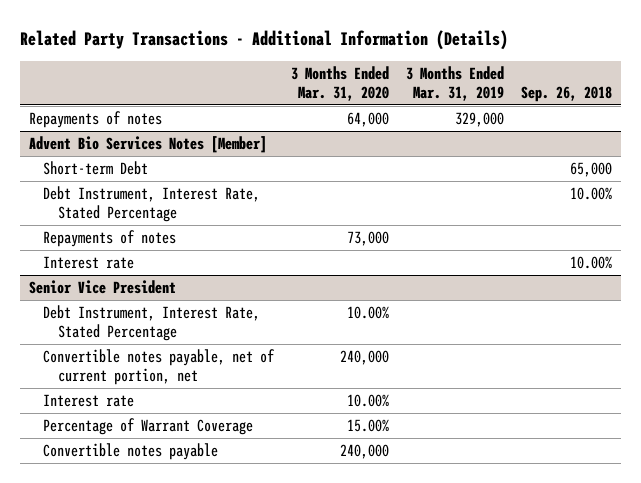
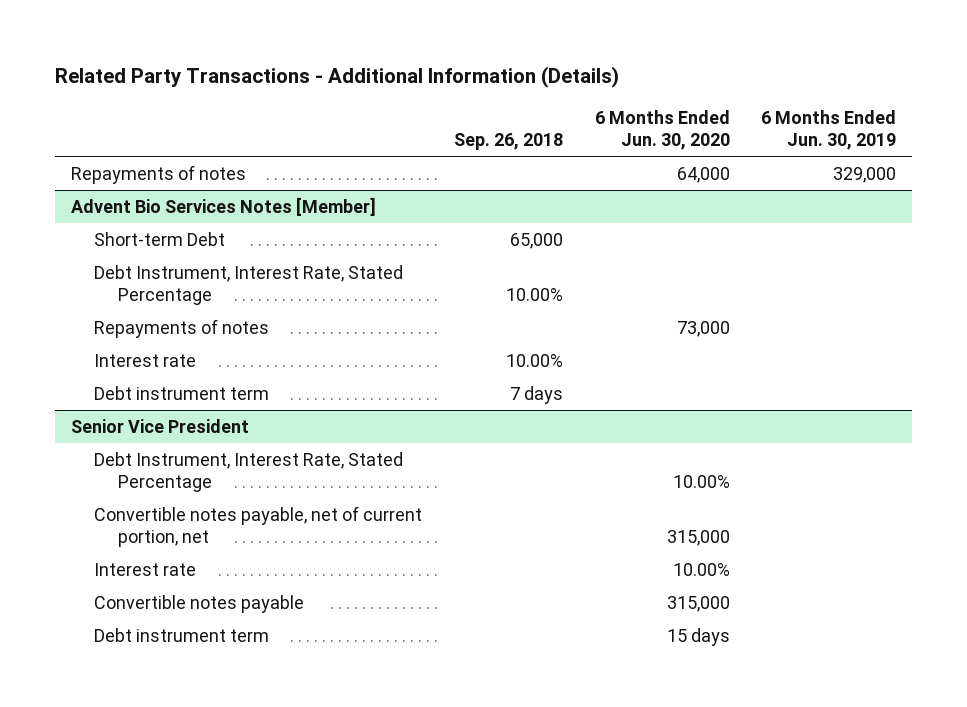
[291,65,390,101] 3 Months Ended Mar. 31, 2020 -> none
[406,65,505,101] 3 Months Ended Mar. 31, 2019 -> none
none -> [594,109,730,151] 6 Months Ended Jun. 30, 2020
none -> [761,109,897,151] 6 Months Ended Jun. 30, 2019
none -> [94,385,270,400] Debt instrument term
[43,418,254,436] Percentage of Warrant Coverage -> none
none -> [94,627,270,642] Debt instrument term

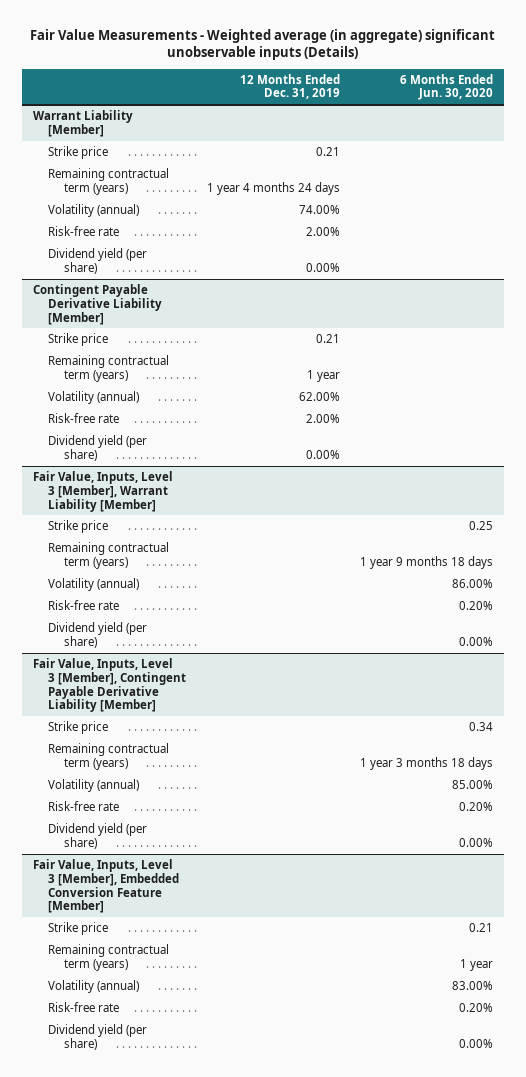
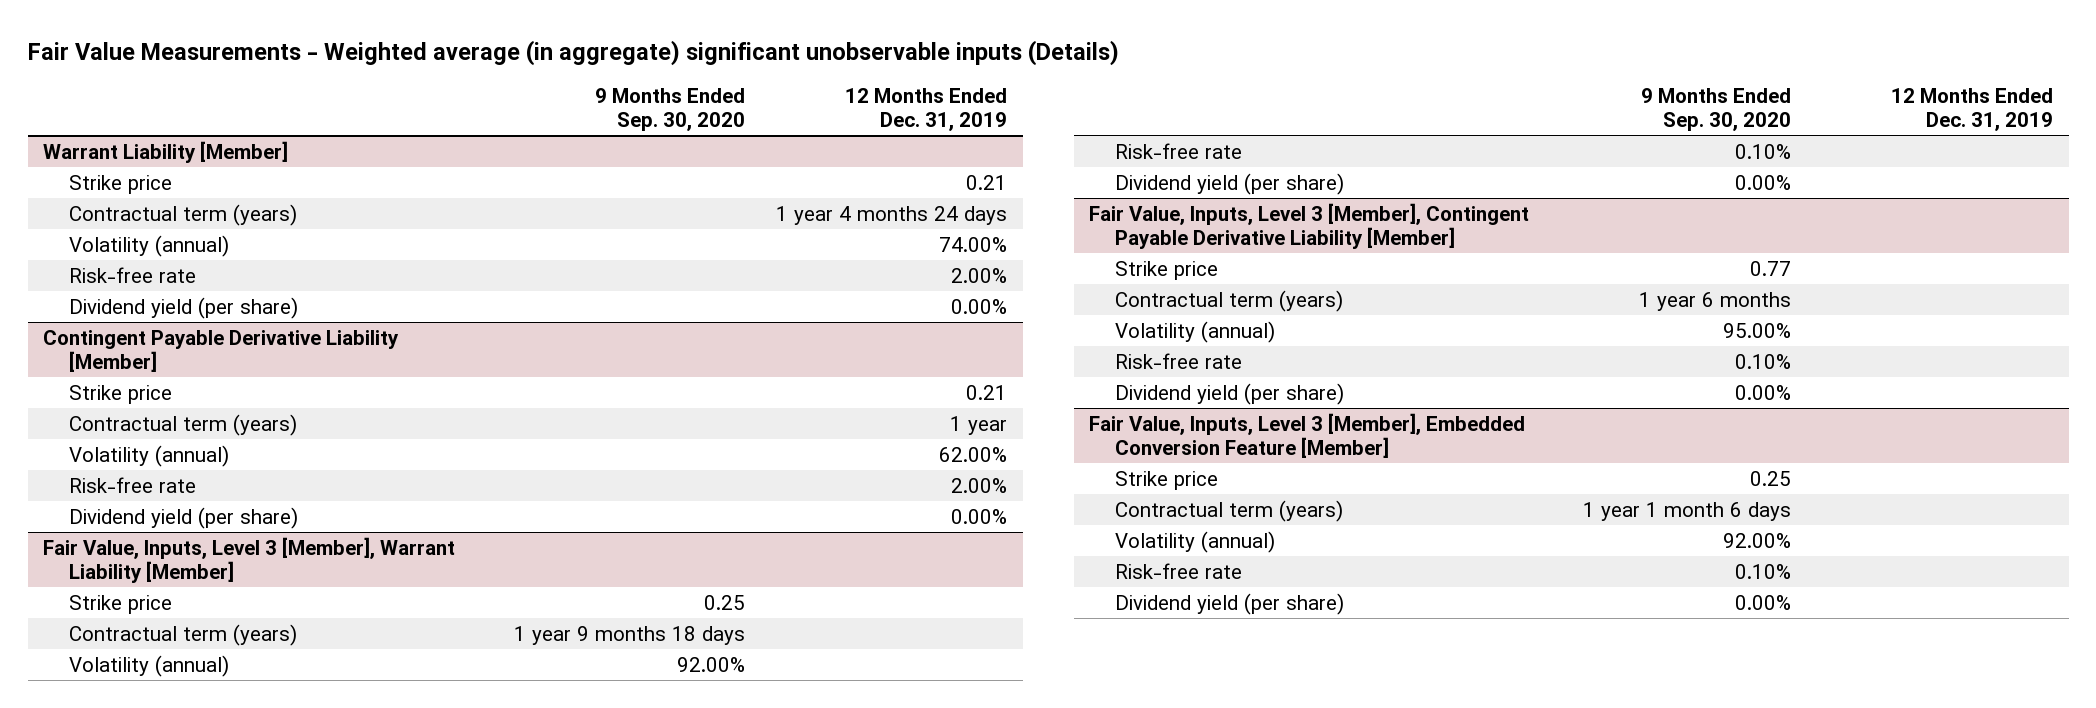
[400,73,494,101] 6 Months Ended Jun. 30, 2020 -> none
none -> [595,87,746,132] 9 Months Ended Sep. 30, 2020
[48,167,170,195] Remaining contractual term (years) -> [69,203,298,226] Contractual term (years)
[48,354,170,382] Remaining contractual term (years) -> [69,413,298,436] Contractual term (years)
[48,541,170,569] Remaining contractual term (years) -> [69,623,298,646] Contractual term (years)
[48,742,170,770] Remaining contractual term (years) -> [1115,289,1344,312] Contractual term (years)
[48,943,170,971] Remaining contractual term (years) -> [1115,499,1344,522] Contractual term (years)

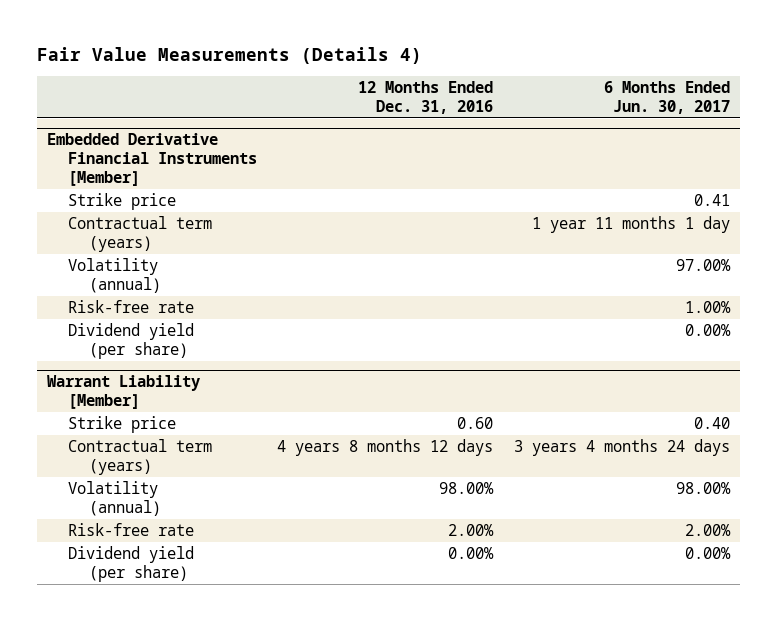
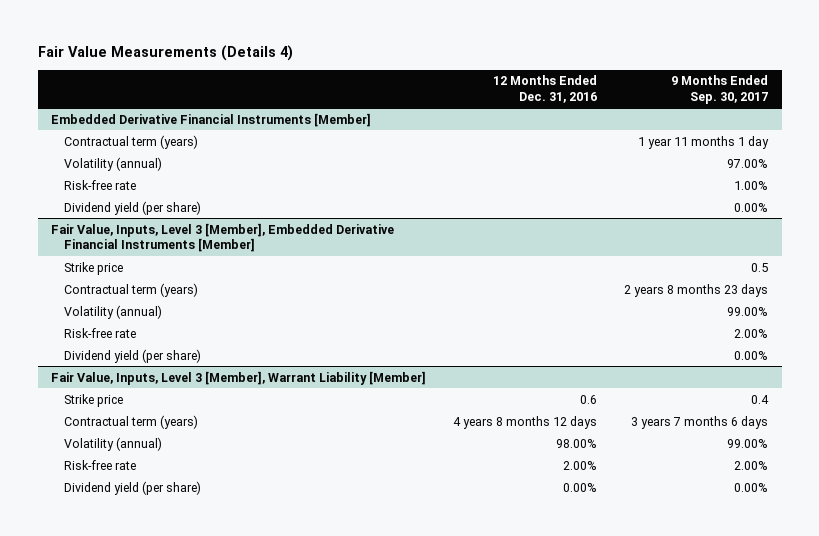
[604,81,731,114] 6 Months Ended Jun. 30, 2017 -> none
none -> [671,75,769,104] 9 Months Ended Sep. 30, 2017
[67,193,176,211] Strike price -> none
none -> [51,222,395,252] Fair Value, Inputs, Level 3 [Member], Embedded Derivative Financial Instruments [Member]
none -> [64,261,124,275] Strike price
none -> [64,282,199,297] Contractual term (years)
none -> [64,304,163,319] Volatility (annual)
none -> [64,327,137,338] Risk-free rate
none -> [64,348,202,363] Dividend yield (per share)
[47,375,201,410] Warrant Liability [Member] -> [51,370,427,385] Fair Value, Inputs, Level 3 [Member], Warrant Liability [Member]
[457,417,494,430] 0.60 -> [580,394,598,404] 0.6

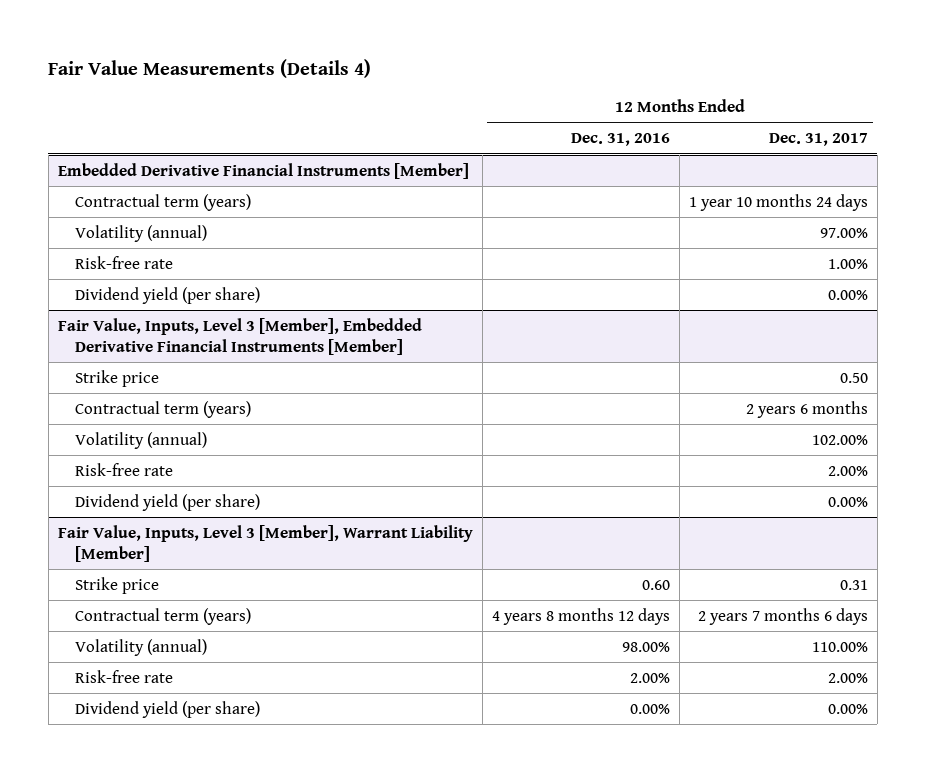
[671,75,769,104] 9 Months Ended Sep. 30, 2017 -> none
none -> [768,133,868,147] Dec. 31, 2017
[580,394,598,404] 0.6 -> [641,579,670,590] 0.60

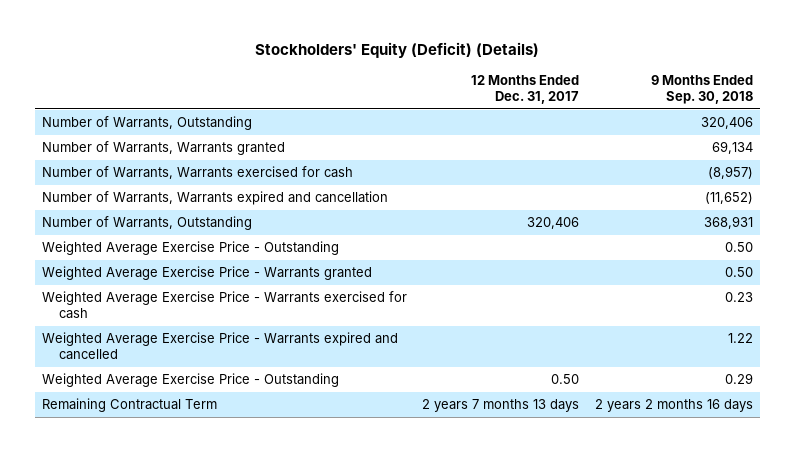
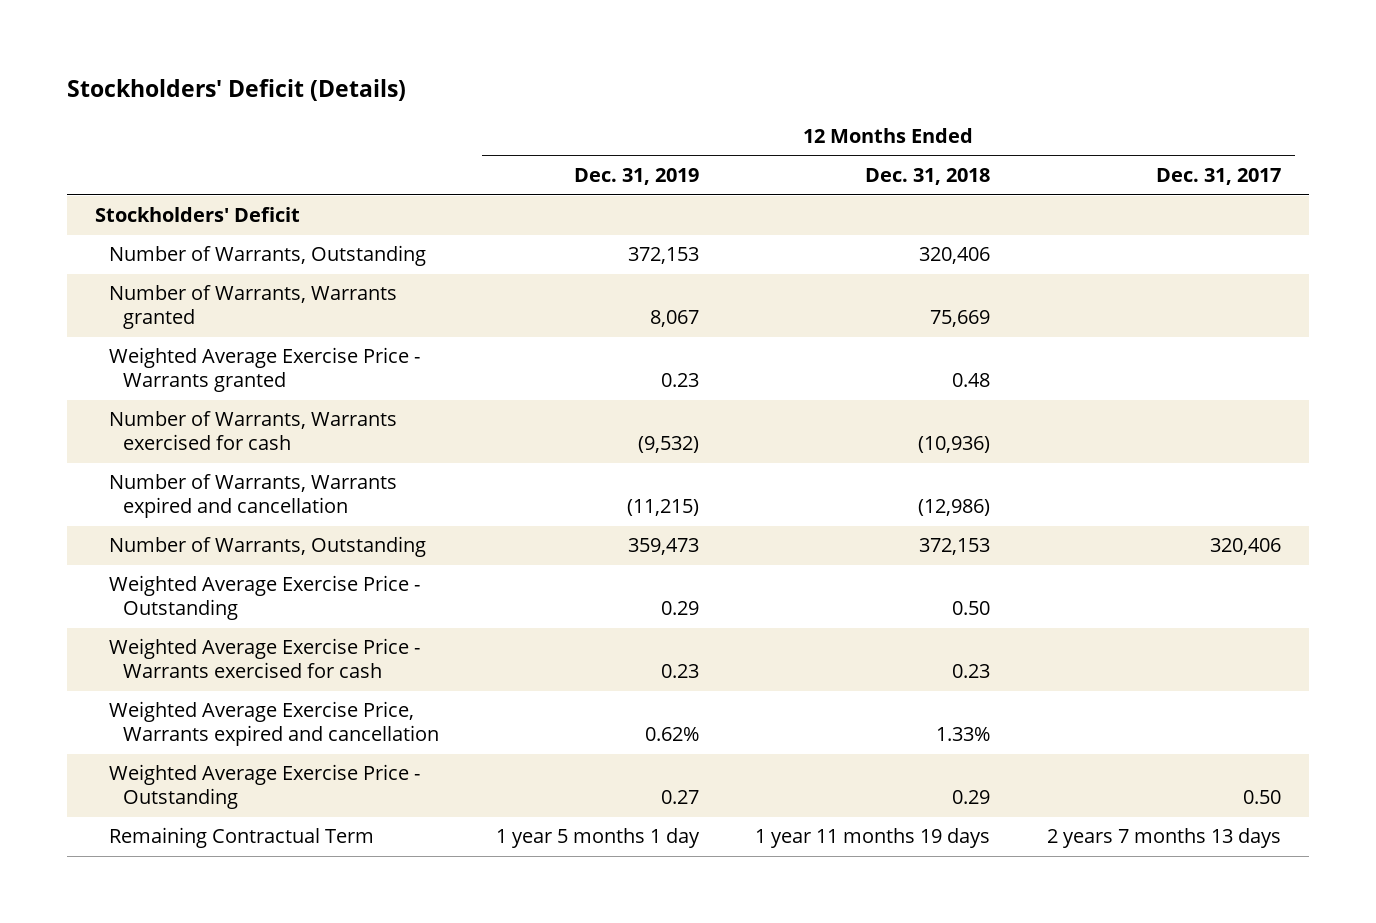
[255,41,540,58] Stockholders' Equity (Deficit) (Details) -> [66,79,406,102] Stockholders' Deficit (Details)
[650,74,753,104] 9 Months Ended Sep. 30, 2018 -> none
none -> [573,168,699,186] Dec. 31, 2019
none -> [865,168,991,186] Dec. 31, 2018
none -> [95,207,301,223] Stockholders' Deficit
[42,266,373,281] Weighted Average Exercise Price - Warrants granted -> [109,347,421,393] Weighted Average Exercise Price - Warrants granted
[42,332,399,361] Weighted Average Exercise Price - Warrants expired and cancelled -> [109,701,440,747] Weighted Average Exercise Price, Warrants expired and cancellation

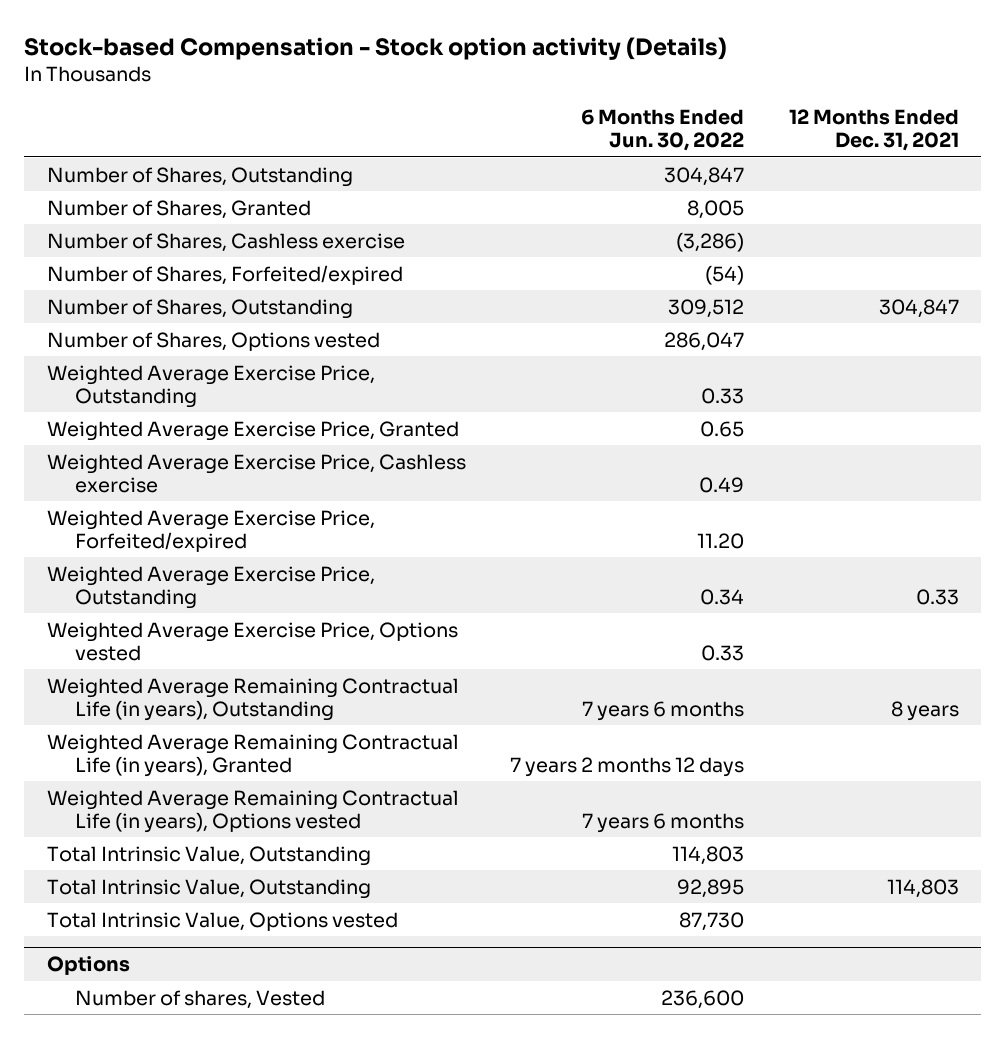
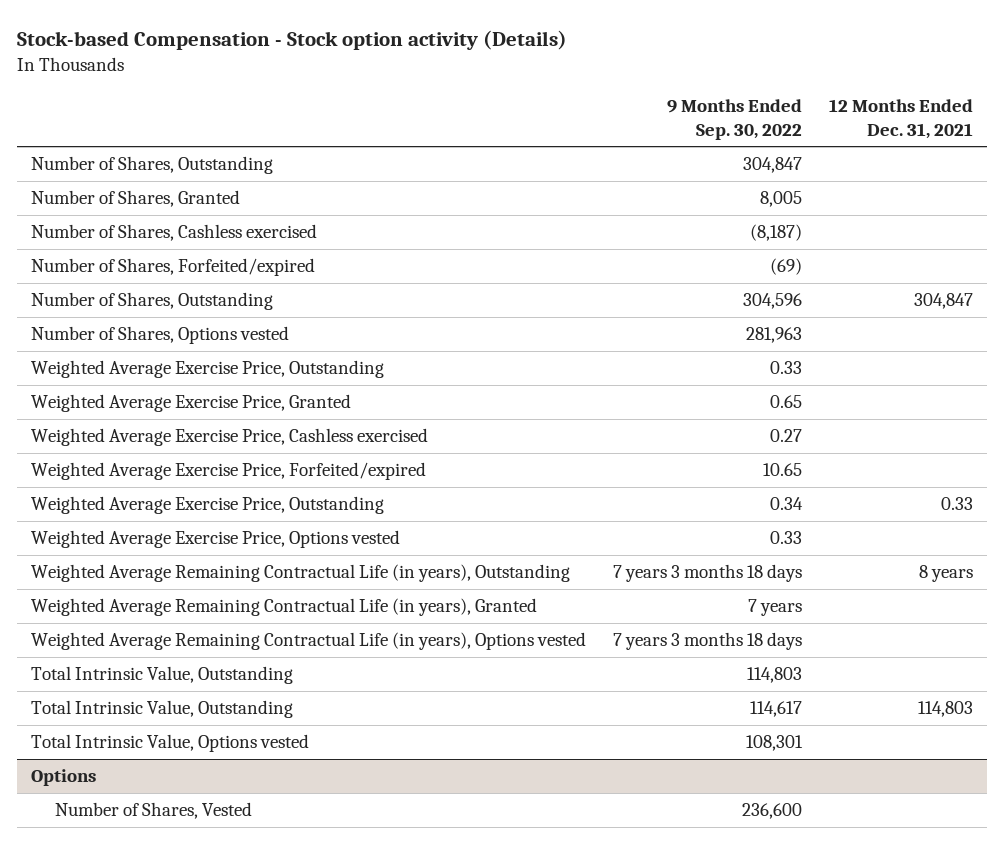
[581,109,745,152] 6 Months Ended Jun. 30, 2022 -> none
none -> [667,99,803,140] 9 Months Ended Sep. 30, 2022
[46,232,405,252] Number of Shares, Cashless exercise -> [30,224,317,242] Number of Shares, Cashless exercised
[46,453,466,494] Weighted Average Exercise Price, Cashless exercise -> [30,428,428,447] Weighted Average Exercise Price, Cashless exercised
[75,989,326,1009] Number of shares, Vested -> [55,802,253,820] Number of Shares, Vested

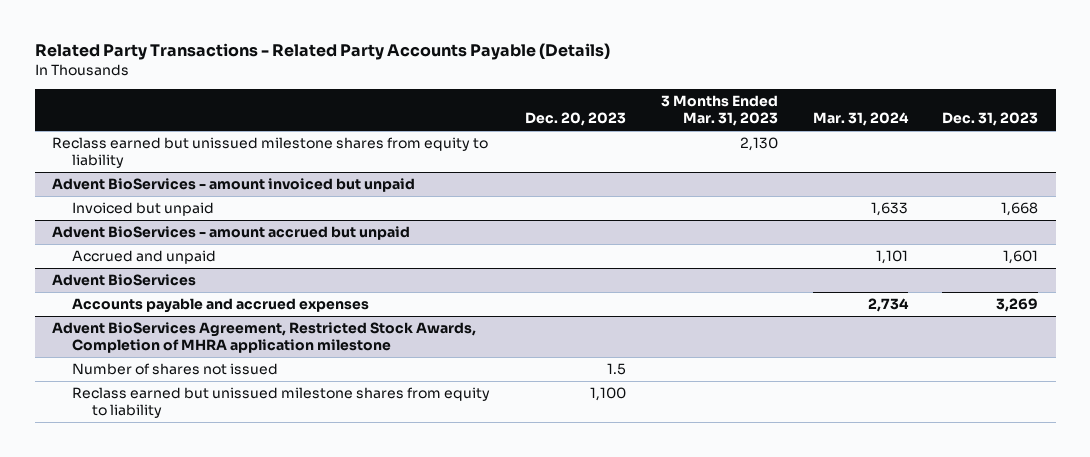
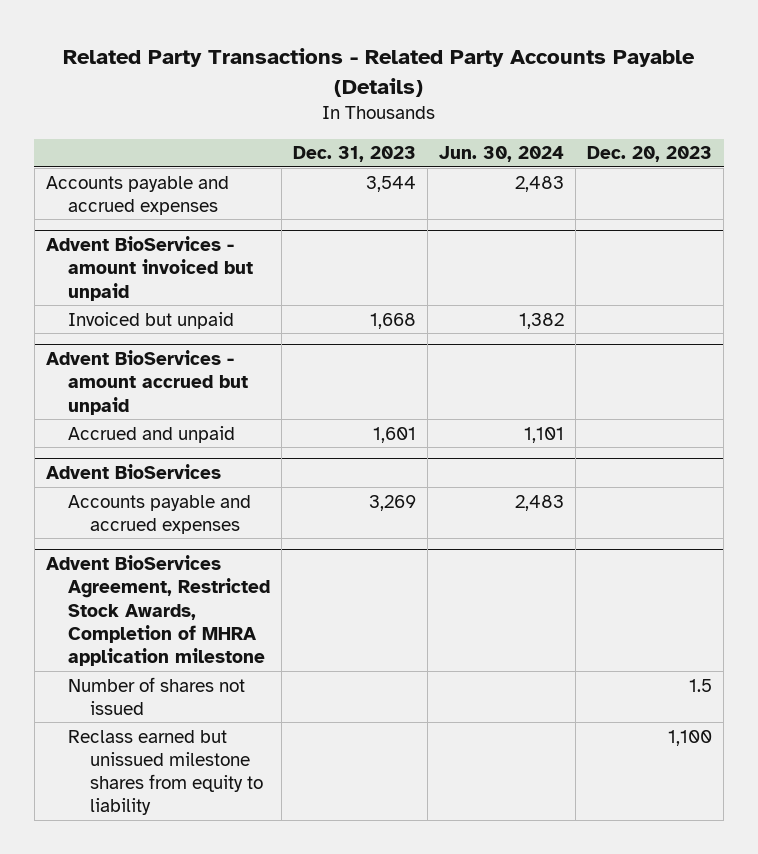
[660,95,778,126] 3 Months Ended Mar. 31, 2023 -> none
[812,111,909,126] Mar. 31, 2024 -> none
none -> [439,146,565,163] Jun. 30, 2024
[51,137,488,168] Reclass earned but unissued milestone shares from equity to liability -> none
none -> [45,175,229,215] Accounts payable and accrued expenses

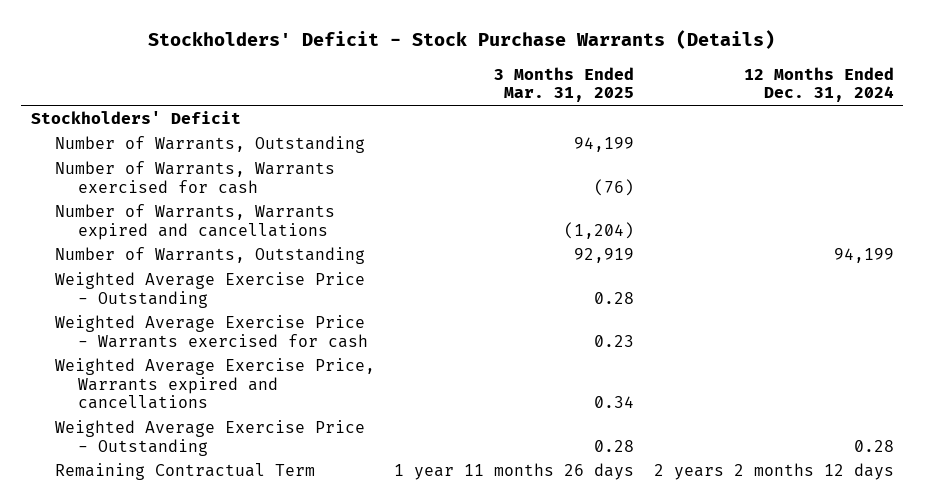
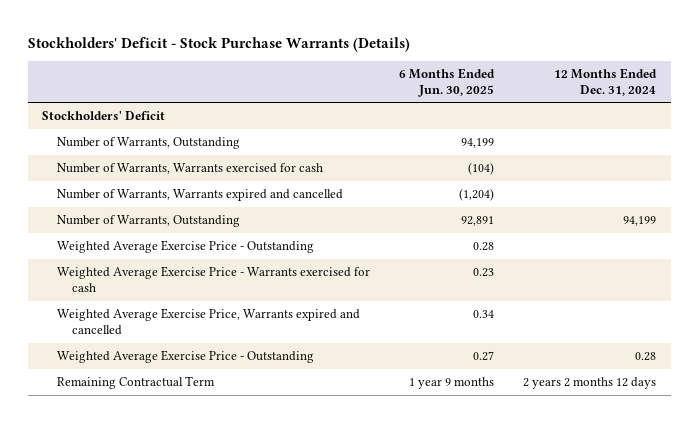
[494,66,635,103] 3 Months Ended Mar. 31, 2025 -> none
none -> [399,67,496,97] 6 Months Ended Jun. 30, 2025
[54,203,335,240] Number of Warrants, Warrants expired and cancellations -> [57,189,344,202] Number of Warrants, Warrants expired and cancelled
[54,357,375,410] Weighted Average Exercise Price, Warrants expired and cancellations -> [57,308,361,336] Weighted Average Exercise Price, Warrants expired and cancelled

